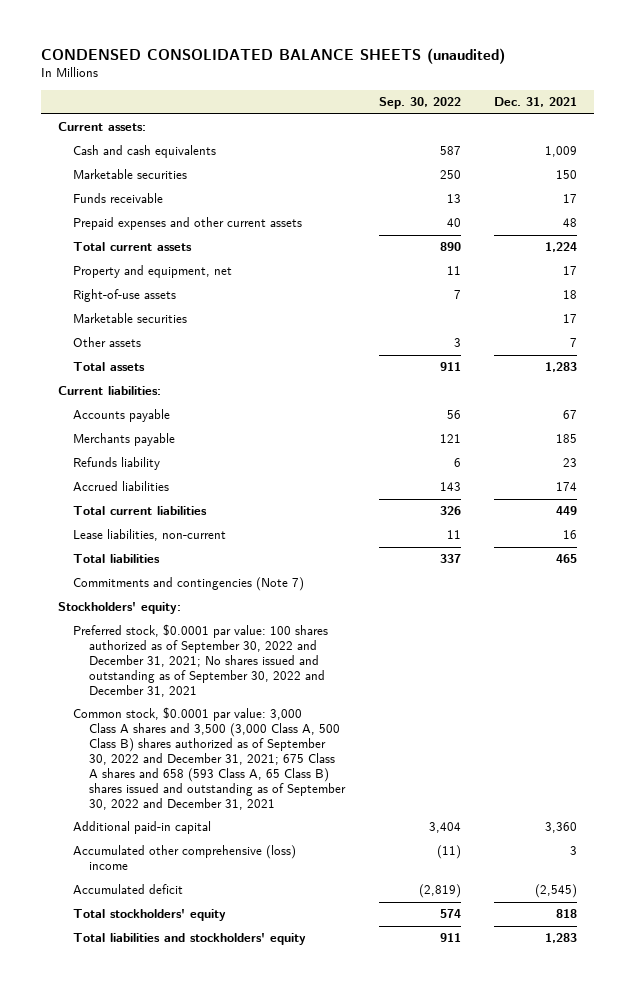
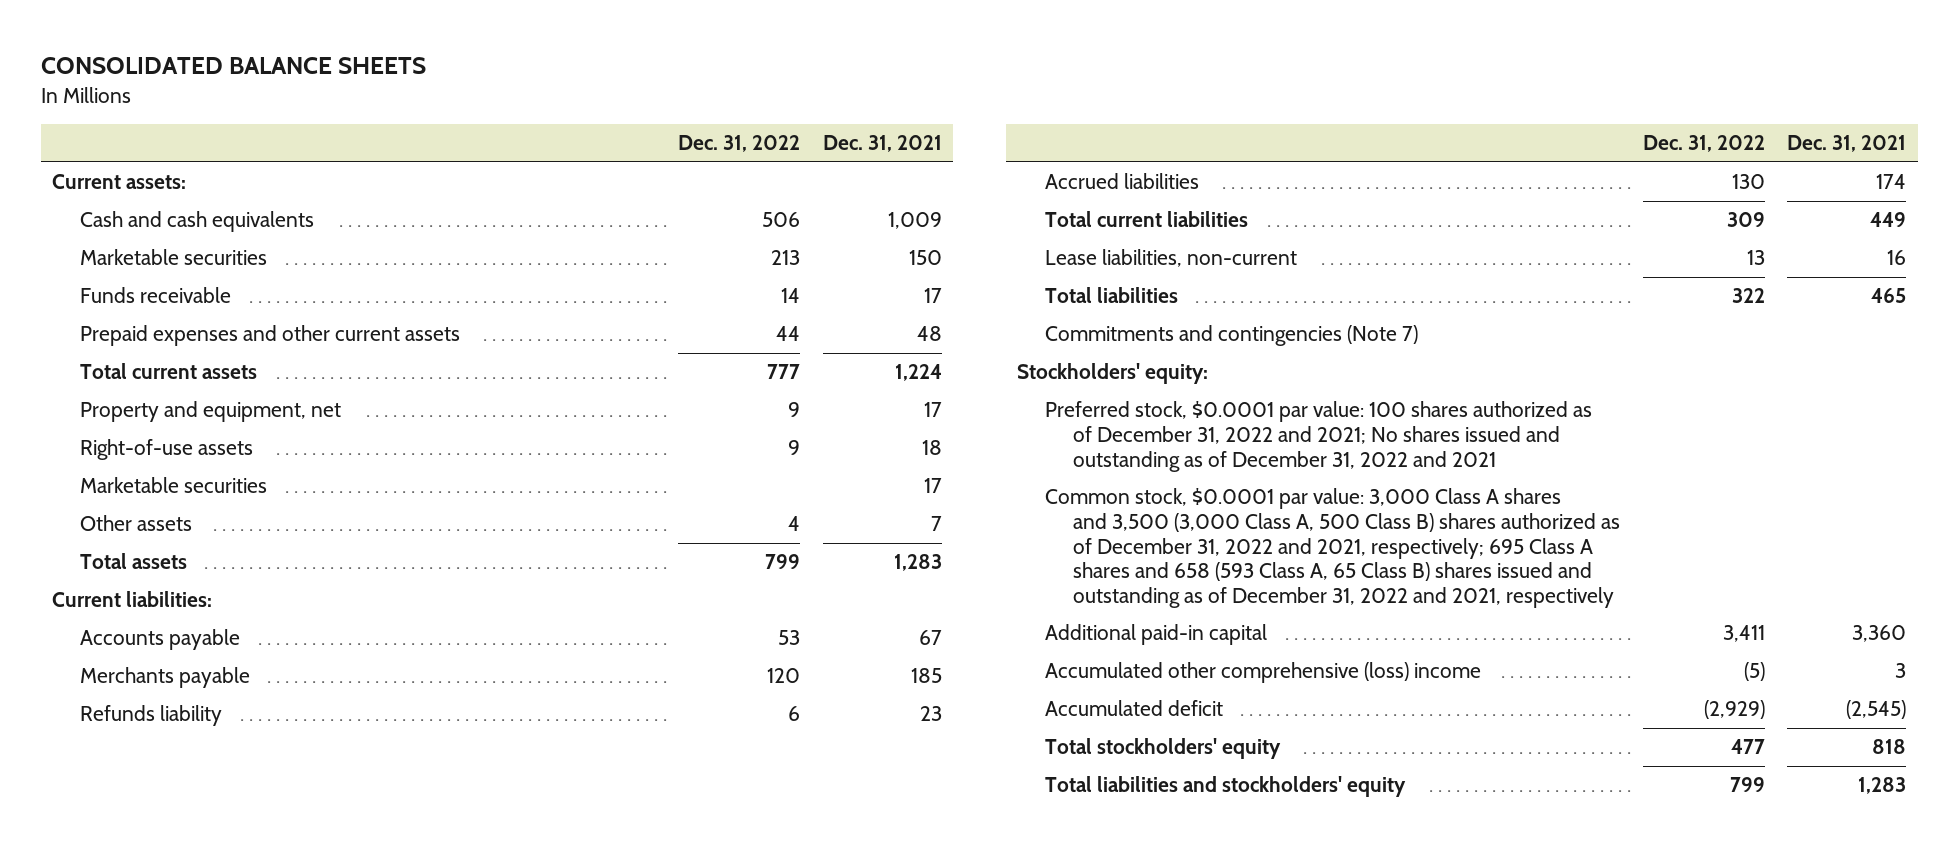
[40,48,505,65] CONDENSED CONSOLIDATED BALANCE SHEETS (unaudited) -> [41,56,427,74] CONSOLIDATED BALANCE SHEETS
[378,97,461,110] Sep. 30, 2022 -> none
none -> [678,135,801,153] Dec. 31, 2022
[73,624,329,697] Preferred stock, $0.0001 par value: 100 shares authorized as of September 30, 2022 and December 31, 2021; No shares issued and outstanding as of September 30, 2022 and December 31, 2021 -> [1045,401,1593,472] Preferred stock, $0.0001 par value: 100 shares authorized as of December 31, 2022 and 2021; No shares issued and outstanding as of December 31, 2022 and 2021
[73,707,347,810] Common stock, $0.0001 par value: 3,000 Class A shares and 3,500 (3,000 Class A, 500 Class B) shares authorized as of September 30, 2022 and December 31, 2021; 675 Class A shares and 658 (593 Class A, 65 Class B) shares issued and outstanding as of September 30, 2022 and December 31, 2021 -> [1045,488,1621,608] Common stock, $0.0001 par value: 3,000 Class A shares and 3,500 (3,000 Class A, 500 Class B) shares authorized as of December 31, 2022 and 2021, respectively; 695 Class A shares and 658 (593 Class A, 65 Class B) shares issued and outstanding as of December 31, 2022 and 2021, respectively

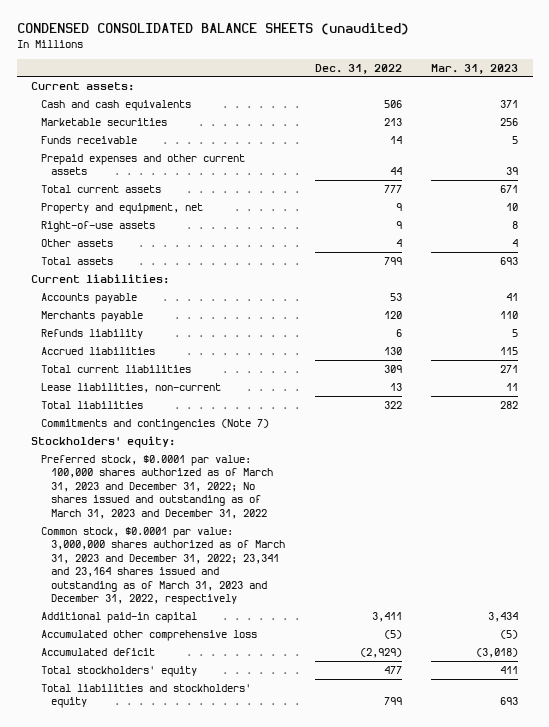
[41,56,427,74] CONSOLIDATED BALANCE SHEETS -> [16,23,409,36] CONDENSED CONSOLIDATED BALANCE SHEETS (unaudited)
[822,135,942,153] Dec. 31, 2021 -> none
none -> [431,63,519,74] Mar. 31, 2023
[80,477,268,494] Marketable securities -> none
[1045,401,1593,472] Preferred stock, $0.0001 par value: 100 shares authorized as of December 31, 2022 and 2021; No shares issued and outstanding as of December 31, 2022 and 2021 -> [41,455,273,519] Preferred stock, $0.0001 par value: 100,000 shares authorized as of March 31, 2023 and December 31, 2022; No shares issued and outstanding as of March 31, 2023 and December 31, 2022
[1045,488,1621,608] Common stock, $0.0001 par value: 3,000 Class A shares and 3,500 (3,000 Class A, 500 Class B) shares authorized as of December 31, 2022 and 2021, respectively; 695 Class A shares and 658 (593 Class A, 65 Class B) shares issued and outstanding as of December 31, 2022 and 2021, respectively -> [41,527,285,606] Common stock, $0.0001 par value: 3,000,000 shares authorized as of March 31, 2023 and December 31, 2022; 23,341 and 23,164 shares issued and outstanding as of March 31, 2023 and December 31, 2022, respectively
[1045,662,1482,684] Accumulated other comprehensive (loss) income -> [41,630,258,642] Accumulated other comprehensive loss

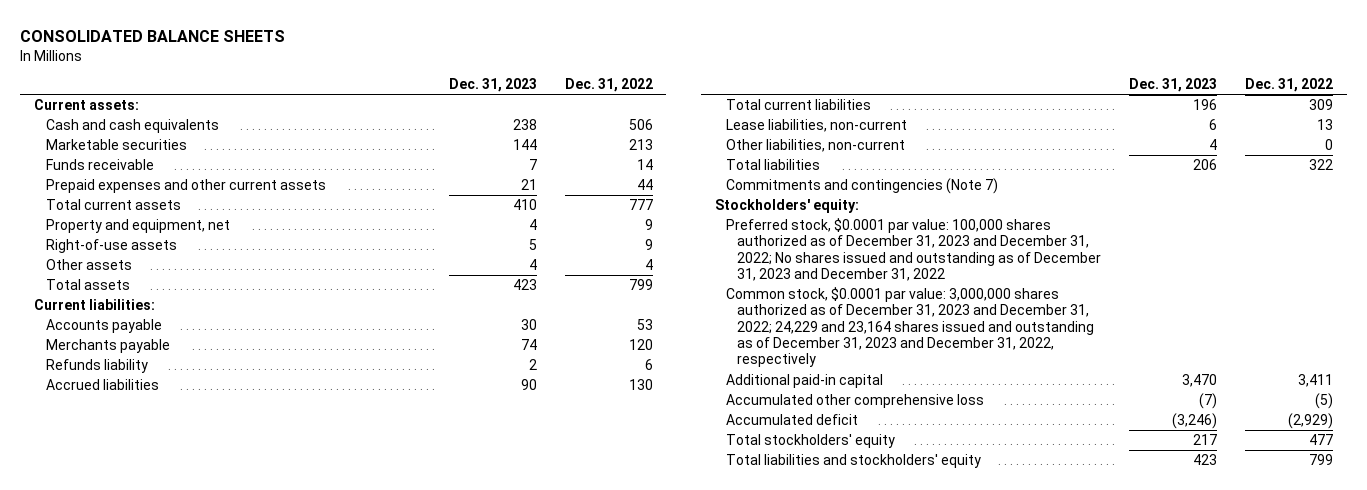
[16,23,409,36] CONDENSED CONSOLIDATED BALANCE SHEETS (unaudited) -> [20,29,286,42] CONSOLIDATED BALANCE SHEETS
[431,63,519,74] Mar. 31, 2023 -> none
none -> [448,78,537,93] Dec. 31, 2023
none -> [726,138,906,152] Other liabilities, non-current
[41,455,273,519] Preferred stock, $0.0001 par value: 100,000 shares authorized as of March 31, 2023 and December 31, 2022; No shares issued and outstanding as of March 31, 2023 and December 31, 2022 -> [726,217,1102,282] Preferred stock, $0.0001 par value: 100,000 shares authorized as of December 31, 2023 and December 31, 2022; No shares issued and outstanding as of December 31, 2023 and December 31, 2022
[41,527,285,606] Common stock, $0.0001 par value: 3,000,000 shares authorized as of March 31, 2023 and December 31, 2022; 23,341 and 23,164 shares issued and outstanding as of March 31, 2023 and December 31, 2022, respectively -> [726,286,1095,368] Common stock, $0.0001 par value: 3,000,000 shares authorized as of December 31, 2023 and December 31, 2022; 24,229 and 23,164 shares issued and outstanding as of December 31, 2023 and December 31, 2022, respectively

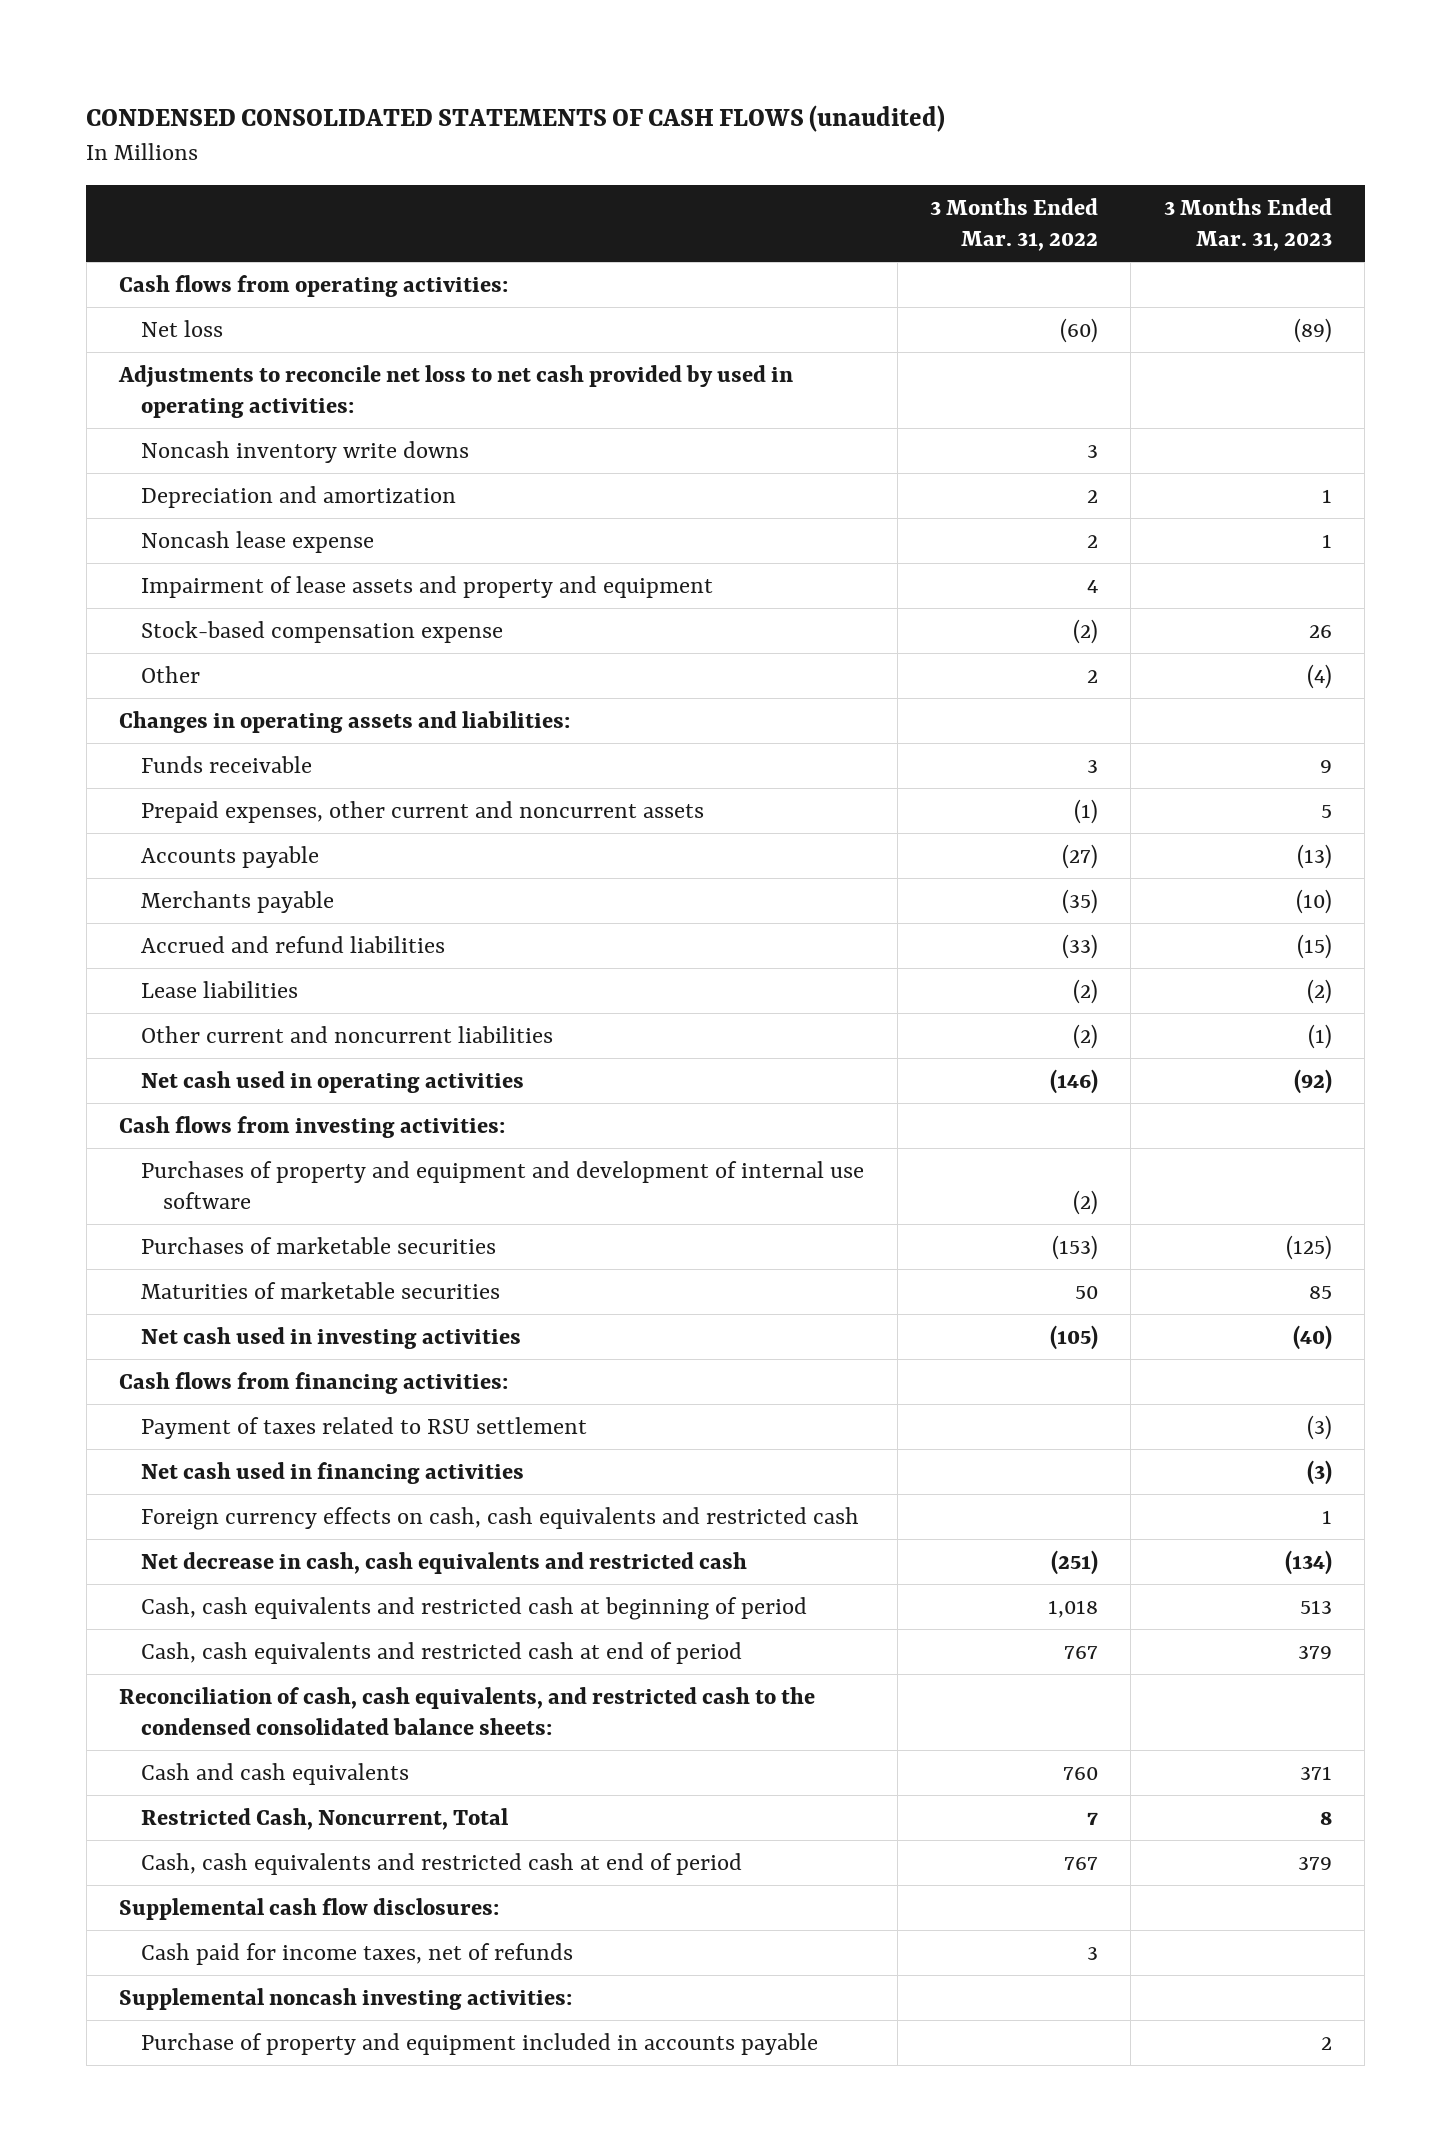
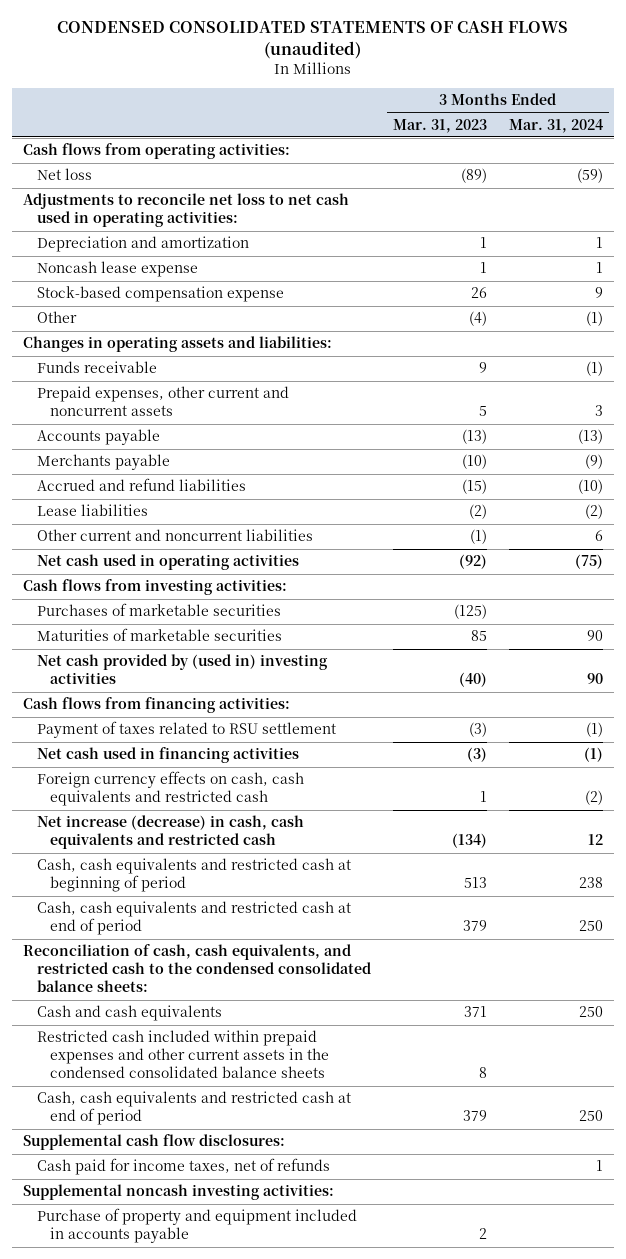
[929,197,1098,251] 3 Months Ended Mar. 31, 2022 -> none
none -> [509,118,604,133] Mar. 31, 2024
[141,440,470,463] Noncash inventory write downs -> none
[118,364,794,418] Adjustments to reconcile net loss to net cash provided by used in operating activities: -> [23,193,350,228] Adjustments to reconcile net loss to net cash used in operating activities:
[141,575,714,598] Impairment of lease assets and property and equipment -> none
[141,1160,865,1209] Purchases of property and equipment and development of internal use software -> none
[141,1326,522,1349] Net cash used in investing activities -> [36,654,328,685] Net cash provided by (used in) investing activities
[141,1551,748,1574] Net decrease in cash, cash equivalents and restricted cash -> [36,815,304,850] Net increase (decrease) in cash, cash equivalents and restricted cash
[141,1807,509,1830] Restricted Cash, Noncurrent, Total -> [36,1030,330,1079] Restricted cash included within prepaid expenses and other current assets in the condensed consolidated balance sheets

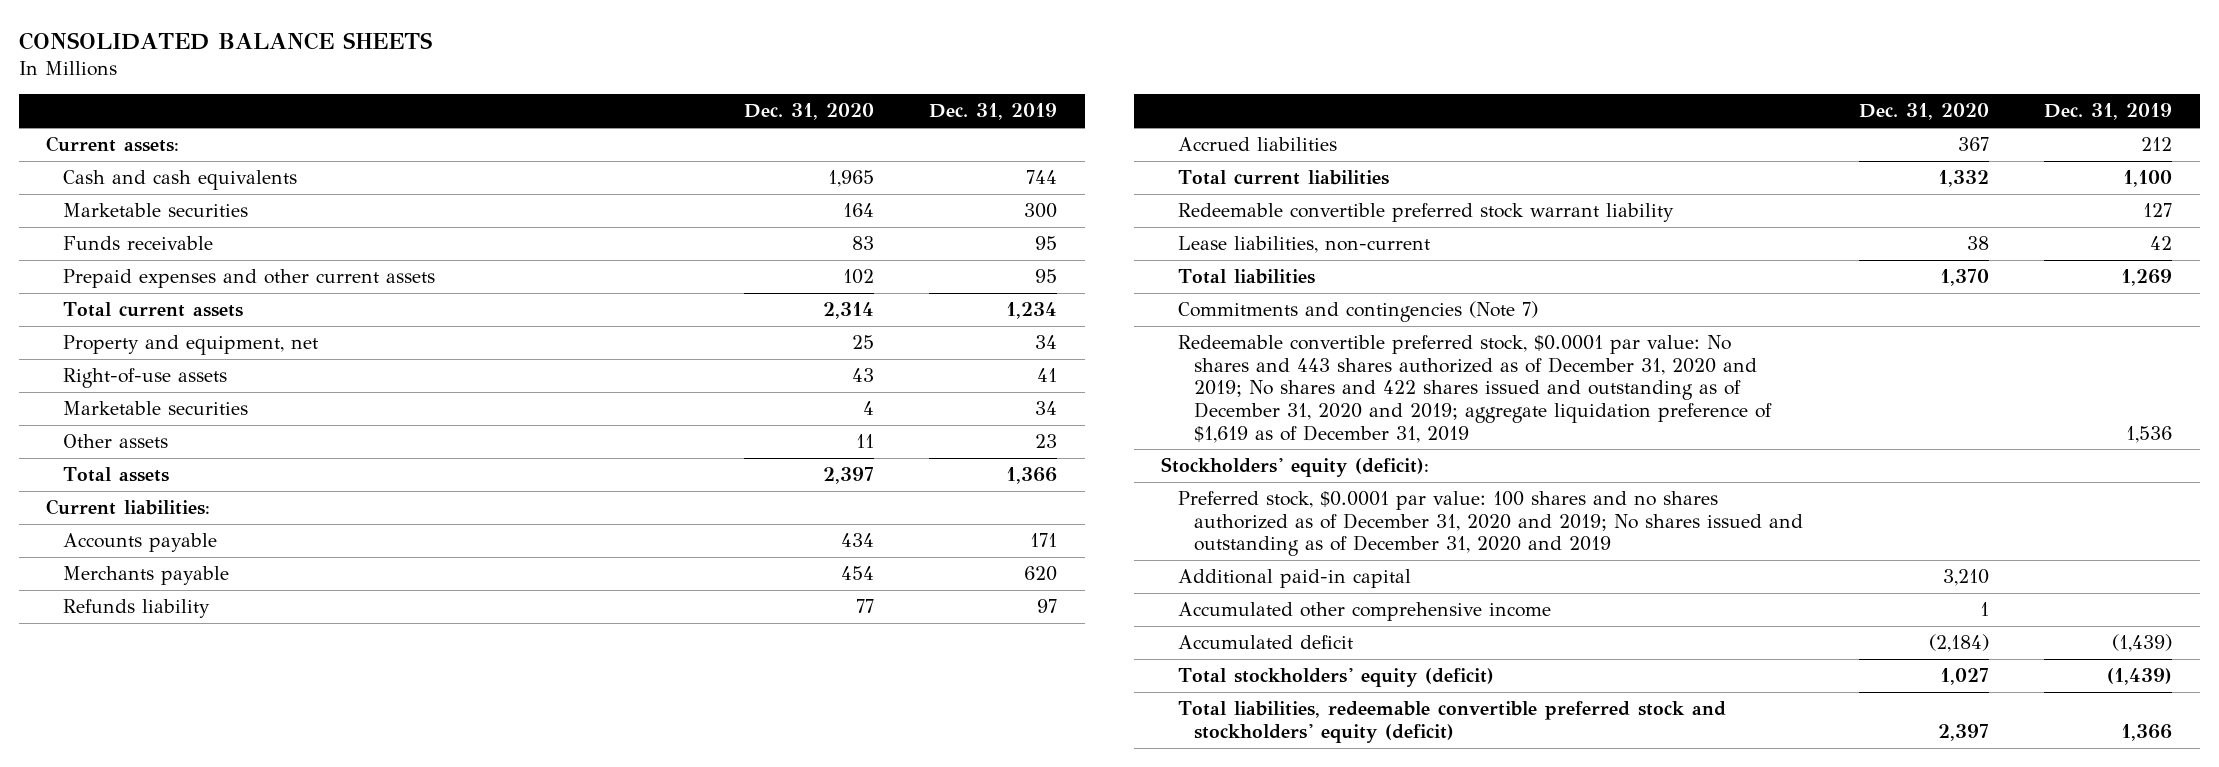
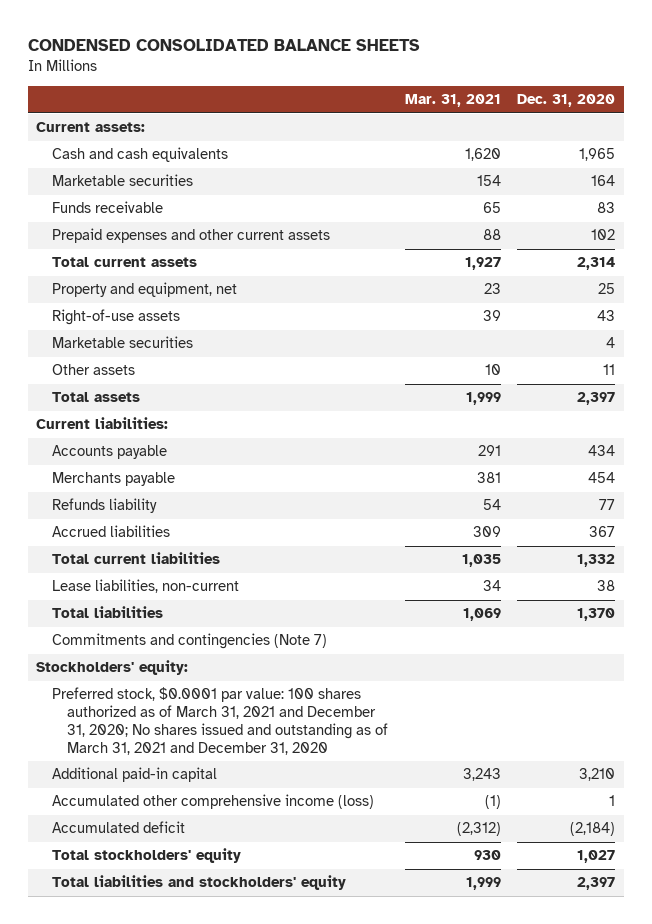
[18,31,432,50] CONSOLIDATED BALANCE SHEETS -> [27,38,420,51] CONDENSED CONSOLIDATED BALANCE SHEETS
[929,103,1058,121] Dec. 31, 2019 -> none
none -> [404,94,501,108] Mar. 31, 2021
[1177,203,1674,223] Redeemable convertible preferred stock warrant liability -> none
[1177,335,1773,443] Redeemable convertible preferred stock, $0.0001 par value: No shares and 443 shares authorized as of December 31, 2020 and 2019; No shares and 422 shares issued and outstanding as of December 31, 2020 and 2019; aggregate liquidation preference of $1,619 as of December 31, 2019 -> none
[1161,457,1430,478] Stockholders' equity (deficit): -> [36,660,189,676] Stockholders' equity:
[1177,491,1804,557] Preferred stock, $0.0001 par value: 100 shares and no shares authorized as of December 31, 2020 and 2019; No shares issued and outstanding as of December 31, 2020 and 2019 -> [51,687,388,755] Preferred stock, $0.0001 par value: 100 shares authorized as of March 31, 2021 and December 31, 2020; No shares issued and outstanding as of March 31, 2021 and December 31, 2020
[1177,602,1551,622] Accumulated other comprehensive income -> [51,794,374,810] Accumulated other comprehensive income (loss)
[1177,668,1494,688] Total stockholders' equity (deficit) -> [51,848,241,864] Total stockholders' equity
[1177,701,1726,743] Total liabilities, redeemable convertible preferred stock and stockholders' equity (deficit) -> [51,875,346,891] Total liabilities and stockholders' equity

